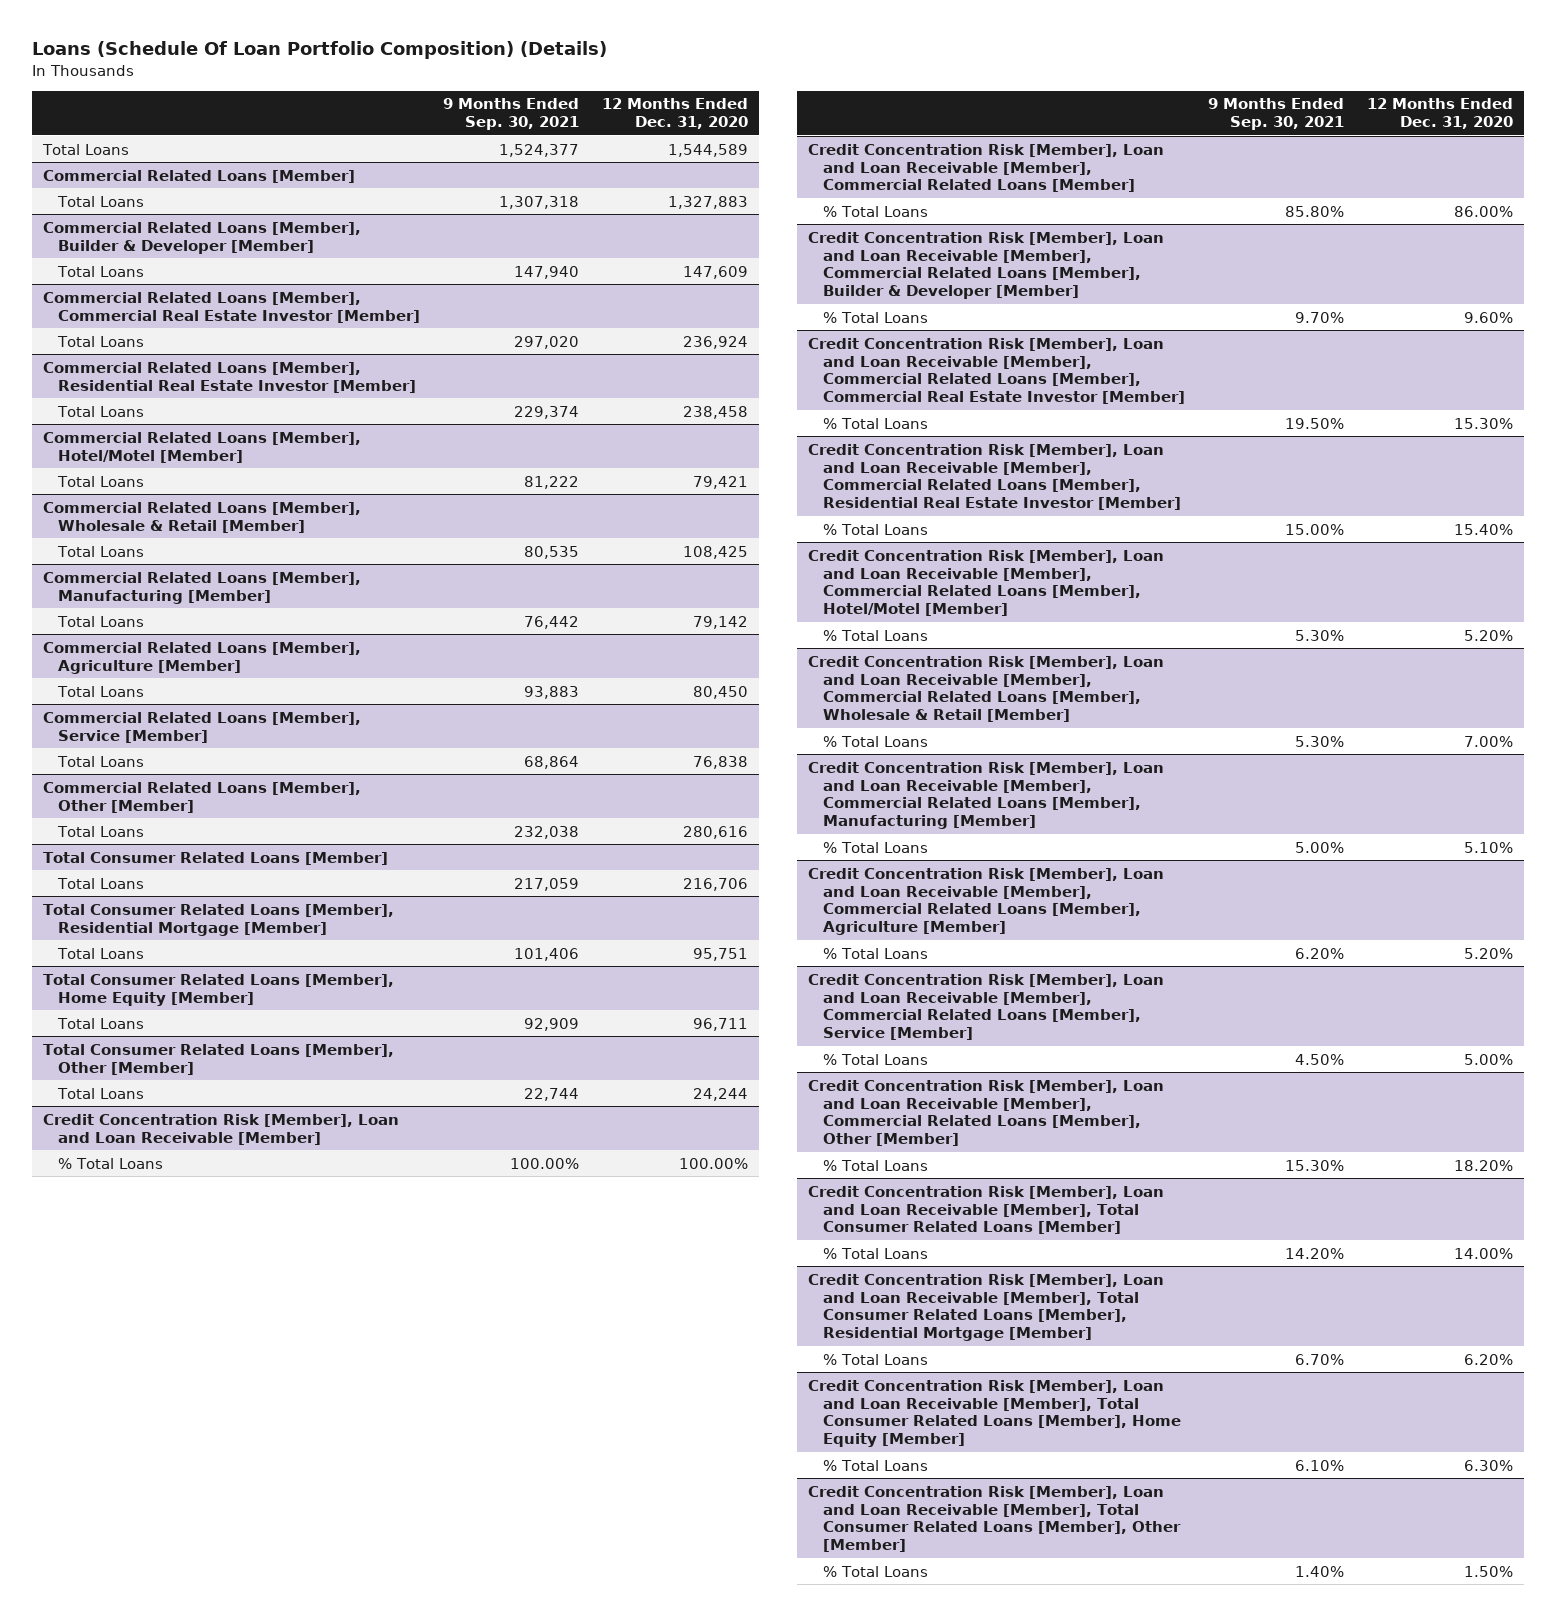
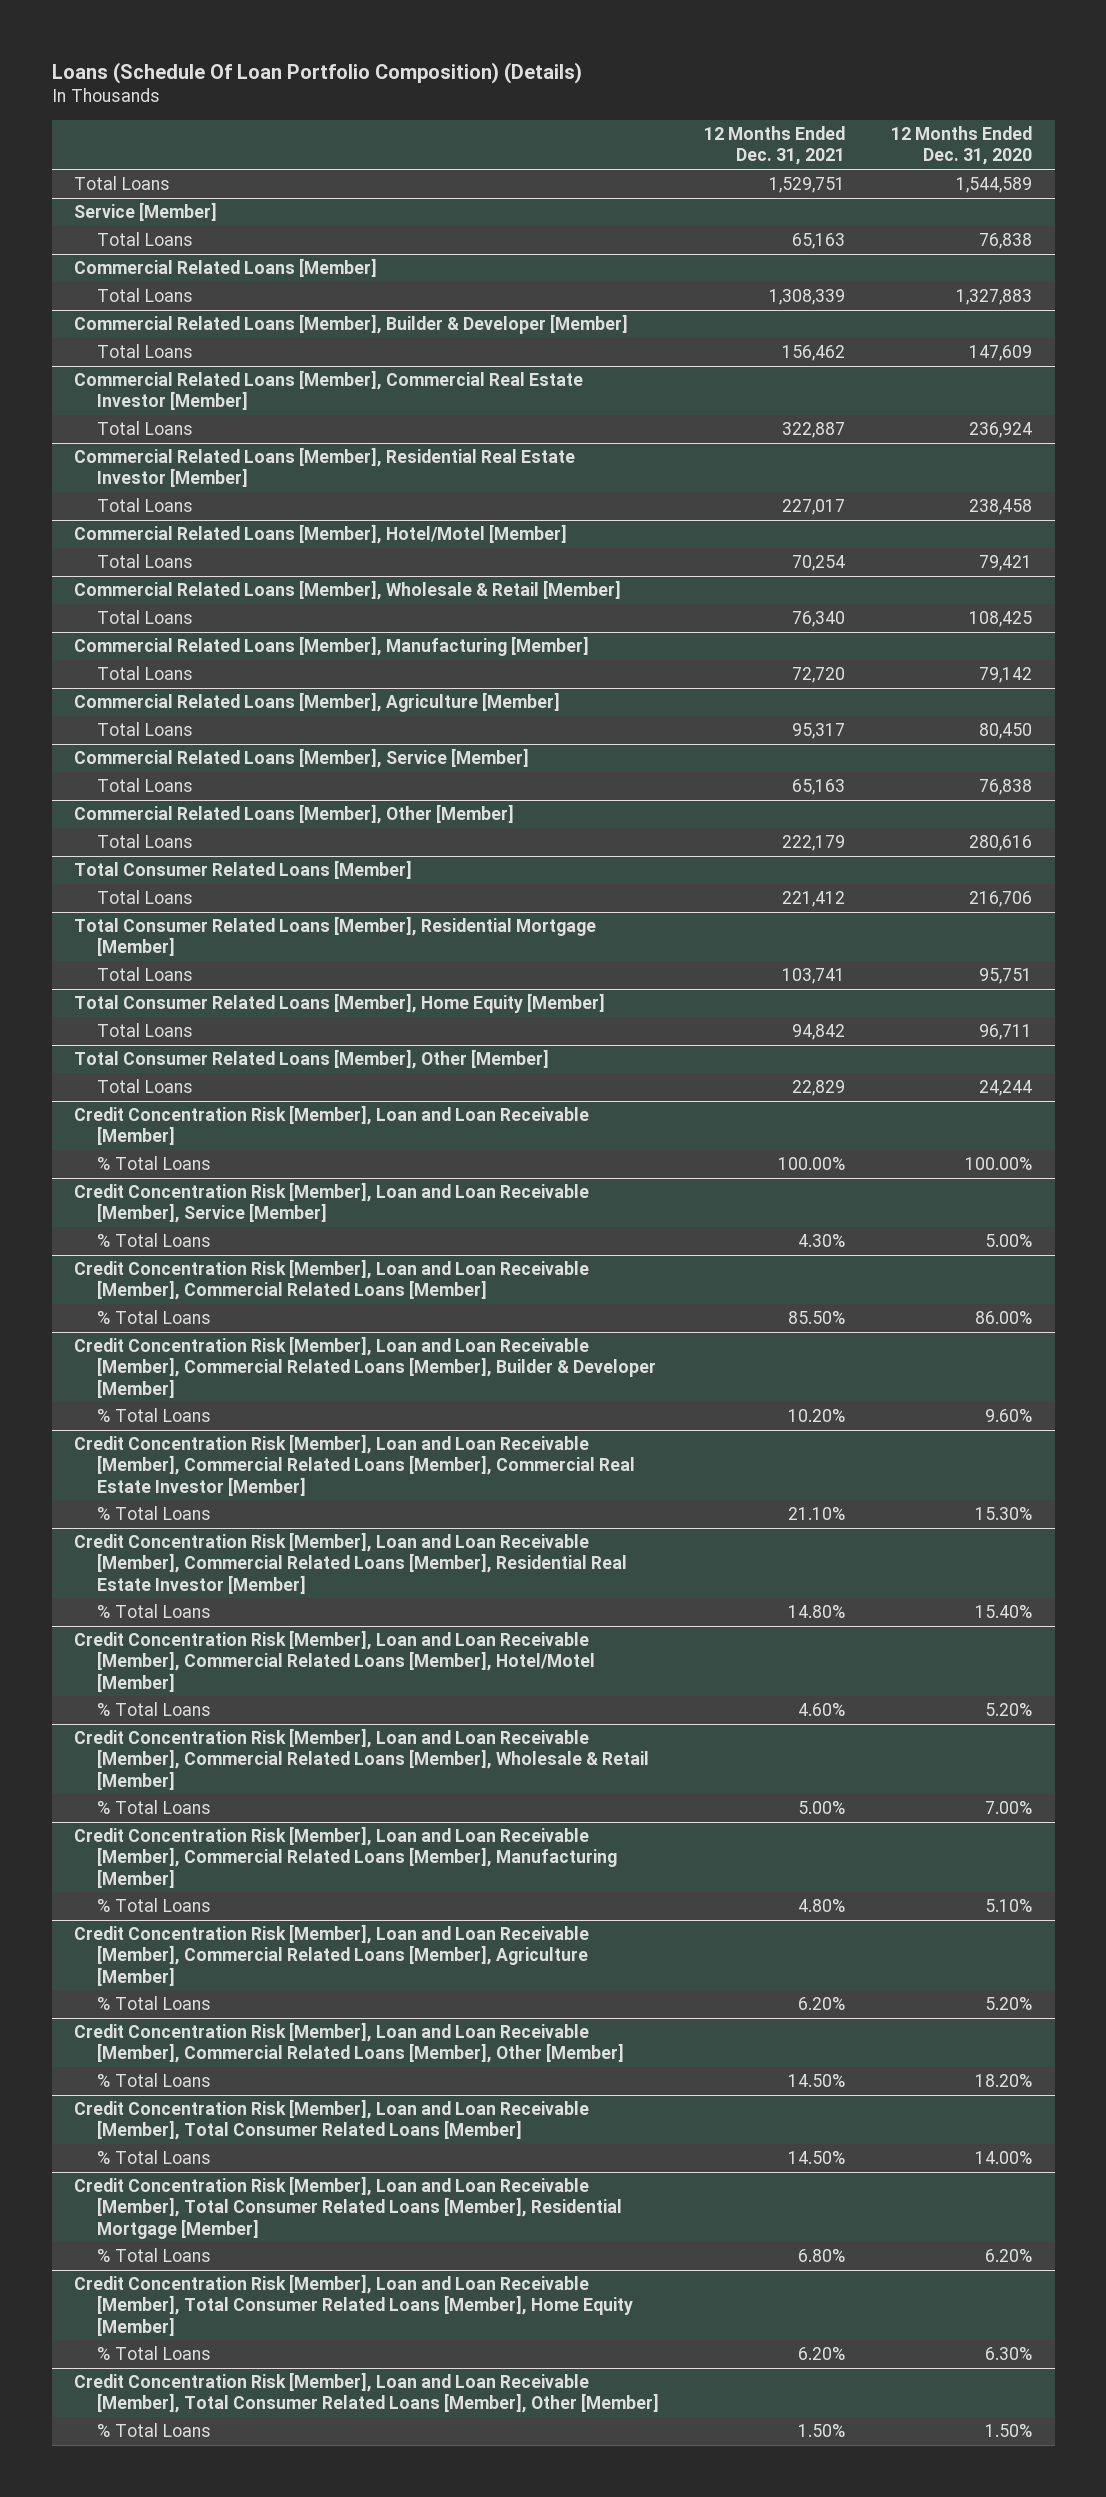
[442,98,579,131] 9 Months Ended Sep. 30, 2021 -> none
none -> [704,126,846,166] 12 Months Ended Dec. 31, 2021
none -> [74,202,218,222] Service [Member]
none -> [96,232,193,247] Total Loans
none -> [74,1182,590,1224] Credit Concentration Risk [Member], Loan and Loan Receivable [Member], Service [Member]
none -> [96,1233,211,1248] % Total Loans
[808,973,1165,1041] Credit Concentration Risk [Member], Loan and Loan Receivable [Member], Commercial Related Loans [Member], Service [Member] -> none
[823,1053,929,1065] % Total Loans -> none

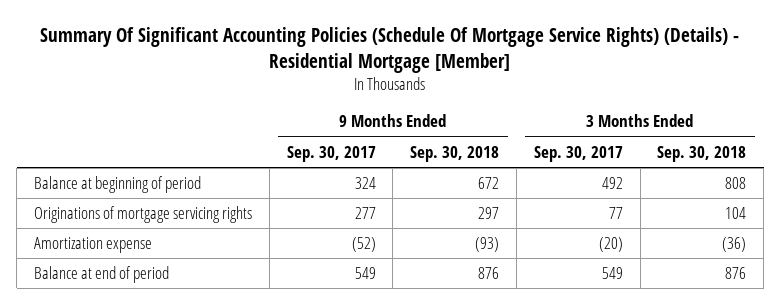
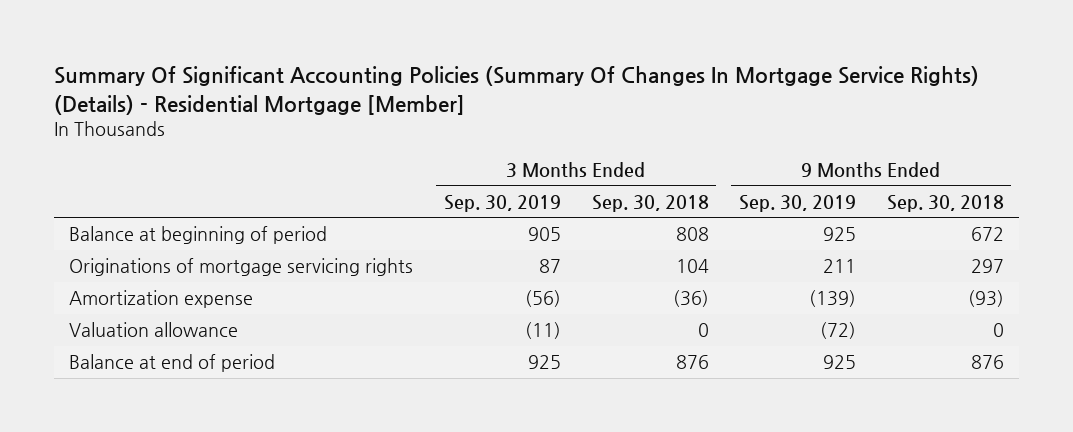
[40,27,740,73] Summary Of Significant Accounting Policies (Schedule Of Mortgage Service Rights) (Details) - Residential Mortgage [Member] -> [54,66,980,115] Summary Of Significant Accounting Policies (Summary Of Changes In Mortgage Service Rights) (Details) - Residential Mortgage [Member]
[286,145,376,162] Sep. 30, 2017 -> none
[533,145,623,162] Sep. 30, 2017 -> none
none -> [443,194,561,212] Sep. 30, 2019
none -> [739,194,857,212] Sep. 30, 2019
none -> [69,322,239,338] Valuation allowance

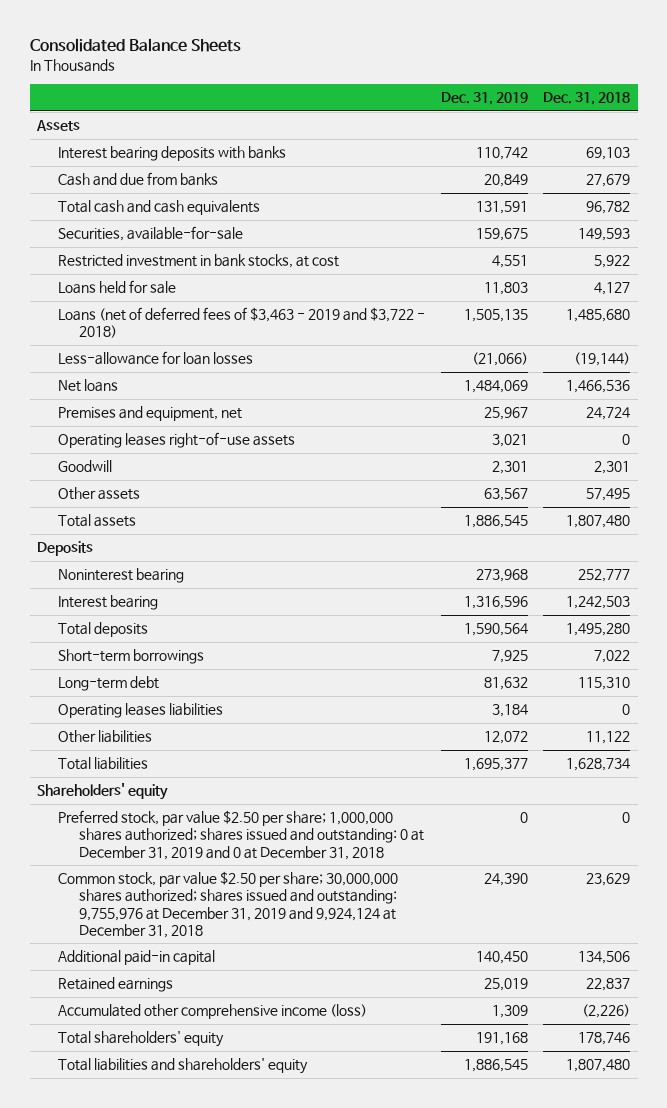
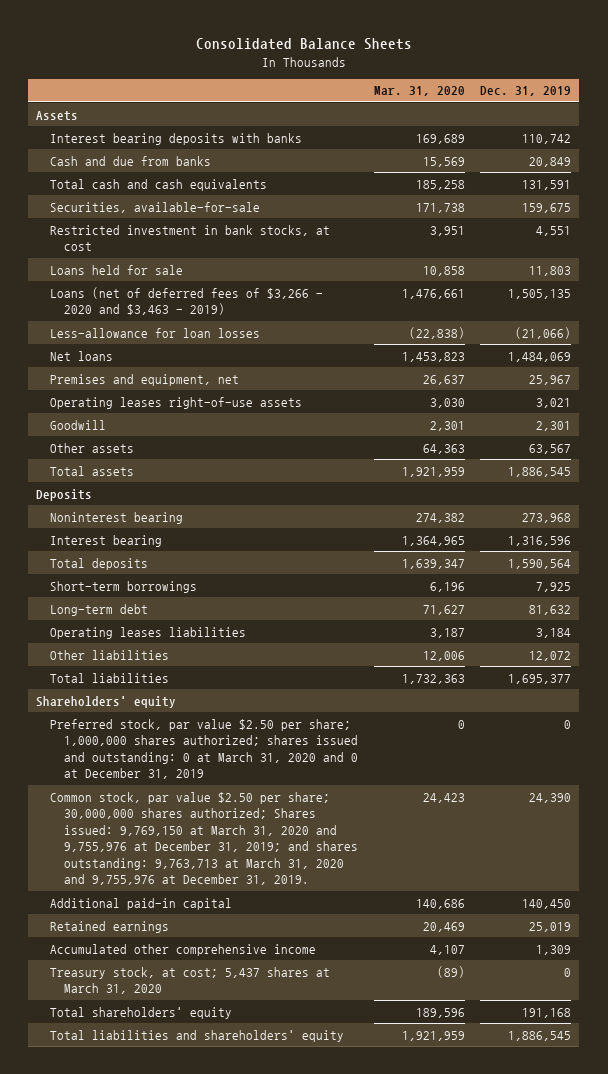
[543,92,631,106] Dec. 31, 2018 -> none
none -> [373,86,465,97] Mar. 31, 2020
[58,307,426,339] Loans (net of deferred fees of $3,463 - 2019 and $3,722 - 2018) -> [49,286,323,316] Loans (net of deferred fees of $3,266 - 2020 and $3,463 - 2019)
[58,810,425,860] Preferred stock, par value $2.50 per share; 1,000,000 shares authorized; shares issued and outstanding: 0 at December 31, 2019 and 0 at December 31, 2018 -> [49,718,358,780] Preferred stock, par value $2.50 per share; 1,000,000 shares authorized; shares issued and outstanding: 0 at March 31, 2020 and 0 at December 31, 2019
[58,871,399,938] Common stock, par value $2.50 per share; 30,000,000 shares authorized; shares issued and outstanding: 9,755,976 at December 31, 2019 and 9,924,124 at December 31, 2018 -> [49,791,358,886] Common stock, par value $2.50 per share; 30,000,000 shares authorized; Shares issued: 9,769,150 at March 31, 2020 and 9,755,976 at December 31, 2019; and shares outstanding: 9,763,713 at March 31, 2020 and 9,755,976 at December 31, 2019.
[58,1004,368,1020] Accumulated other comprehensive income (loss) -> [49,943,316,956] Accumulated other comprehensive income
none -> [49,966,330,995] Treasury stock, at cost; 5,437 shares at March 31, 2020

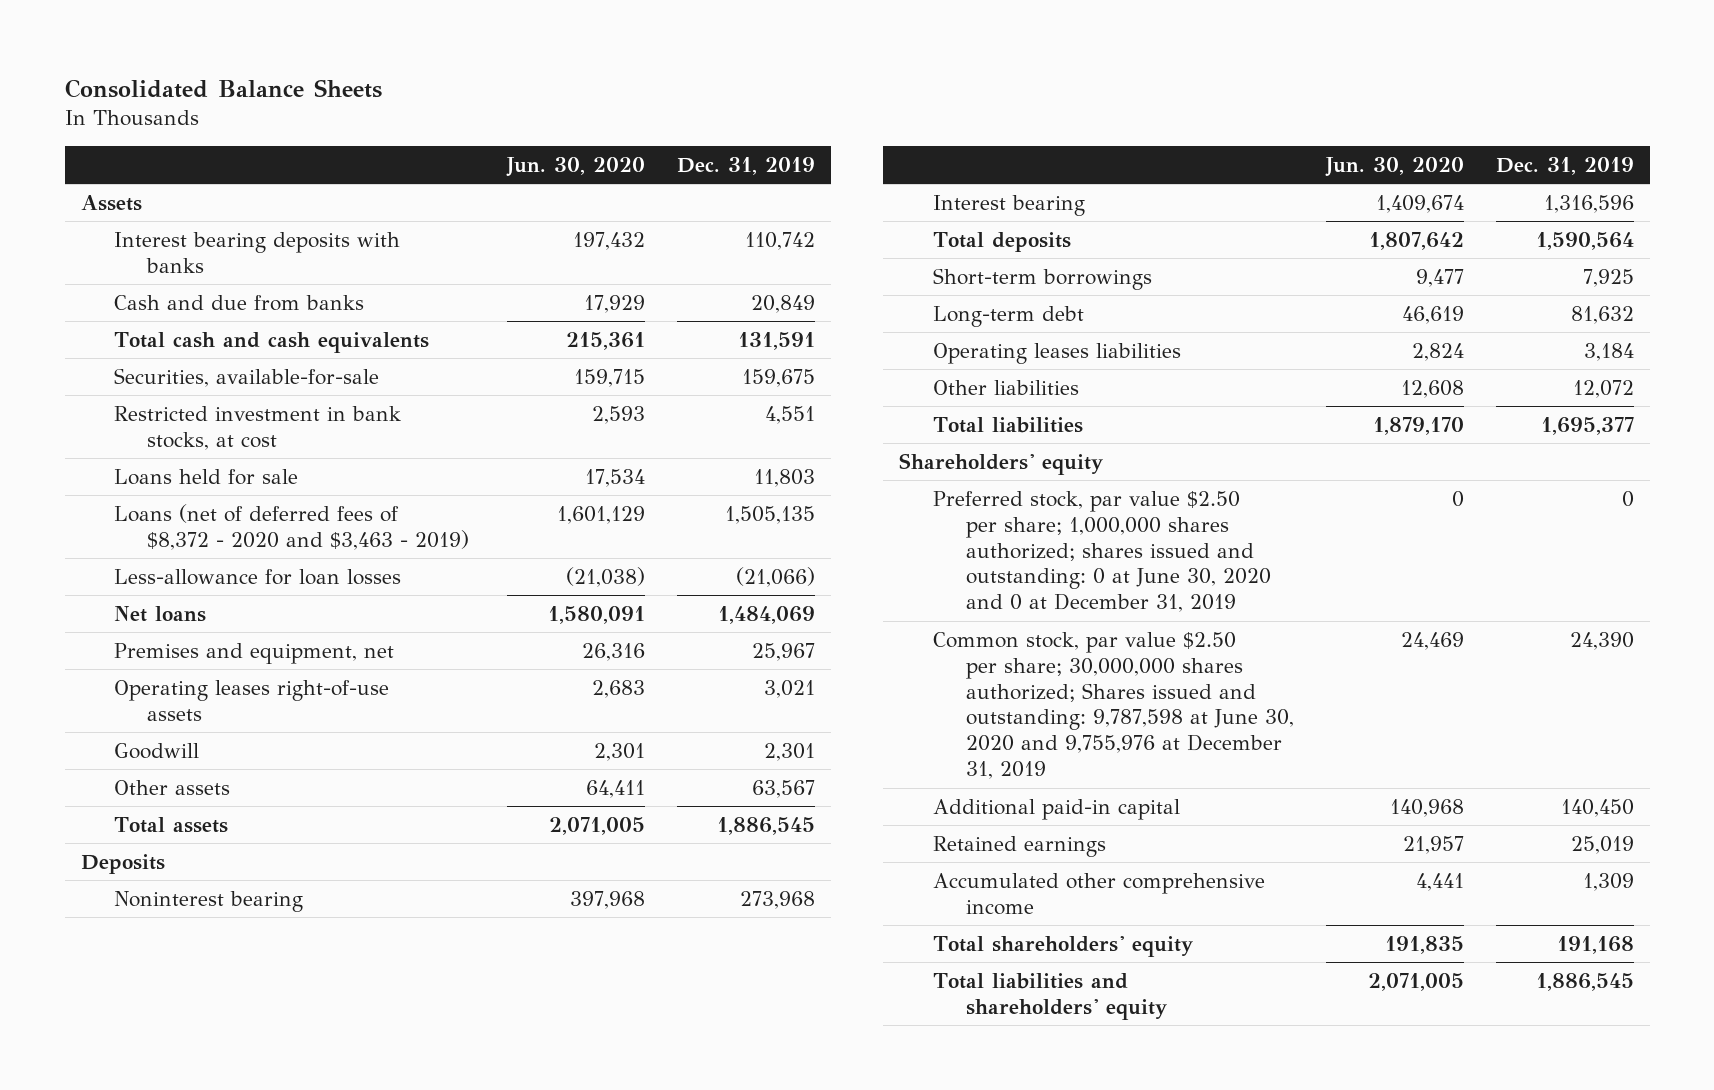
[373,86,465,97] Mar. 31, 2020 -> none
none -> [506,156,646,177] Jun. 30, 2020
[49,286,323,316] Loans (net of deferred fees of $3,266 - 2020 and $3,463 - 2019) -> [113,503,470,550] Loans (net of deferred fees of $8,372 - 2020 and $3,463 - 2019)
[49,718,358,780] Preferred stock, par value $2.50 per share; 1,000,000 shares authorized; shares issued and outstanding: 0 at March 31, 2020 and 0 at December 31, 2019 -> [932,490,1271,613] Preferred stock, par value $2.50 per share; 1,000,000 shares authorized; shares issued and outstanding: 0 at June 30, 2020 and 0 at December 31, 2019
[49,791,358,886] Common stock, par value $2.50 per share; 30,000,000 shares authorized; Shares issued: 9,769,150 at March 31, 2020 and 9,755,976 at December 31, 2019; and shares outstanding: 9,763,713 at March 31, 2020 and 9,755,976 at December 31, 2019. -> [932,631,1294,780] Common stock, par value $2.50 per share; 30,000,000 shares authorized; Shares issued and outstanding: 9,787,598 at June 30, 2020 and 9,755,976 at December 31, 2019
[49,966,330,995] Treasury stock, at cost; 5,437 shares at March 31, 2020 -> none

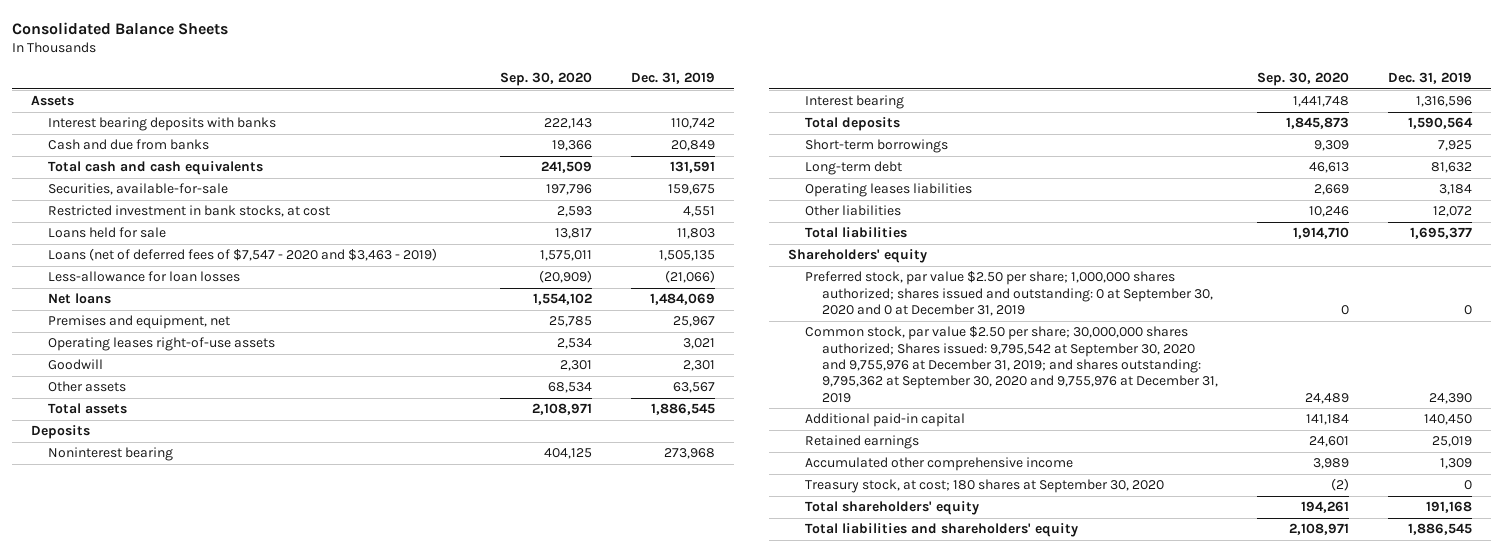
[506,156,646,177] Jun. 30, 2020 -> none
none -> [499,71,592,86] Sep. 30, 2020
[113,503,470,550] Loans (net of deferred fees of $8,372 - 2020 and $3,463 - 2019) -> [48,248,438,262] Loans (net of deferred fees of $7,547 - 2020 and $3,463 - 2019)
[932,490,1271,613] Preferred stock, par value $2.50 per share; 1,000,000 shares authorized; shares issued and outstanding: 0 at June 30, 2020 and 0 at December 31, 2019 -> [805,271,1214,317] Preferred stock, par value $2.50 per share; 1,000,000 shares authorized; shares issued and outstanding: 0 at September 30, 2020 and 0 at December 31, 2019
[932,631,1294,780] Common stock, par value $2.50 per share; 30,000,000 shares authorized; Shares issued and outstanding: 9,787,598 at June 30, 2020 and 9,755,976 at December 31, 2019 -> [805,326,1219,403] Common stock, par value $2.50 per share; 30,000,000 shares authorized; Shares issued: 9,795,542 at September 30, 2020 and 9,755,976 at December 31, 2019; and shares outstanding: 9,795,362 at September 30, 2020 and 9,755,976 at December 31, 2019
none -> [805,479,1165,494] Treasury stock, at cost; 180 shares at September 30, 2020

